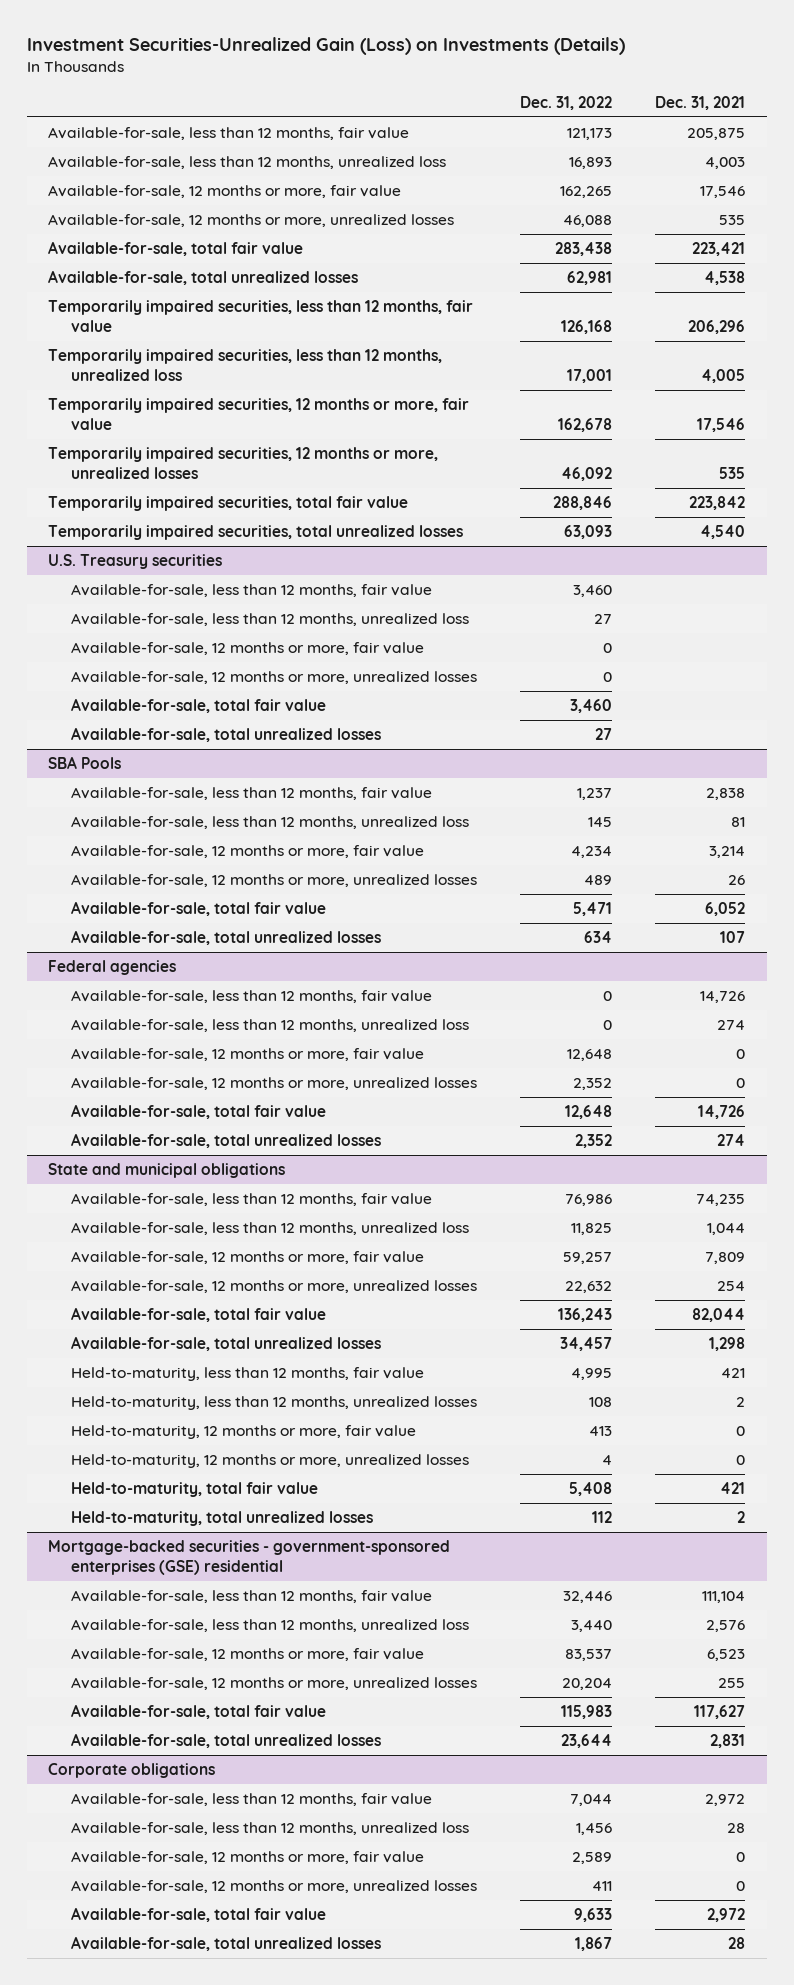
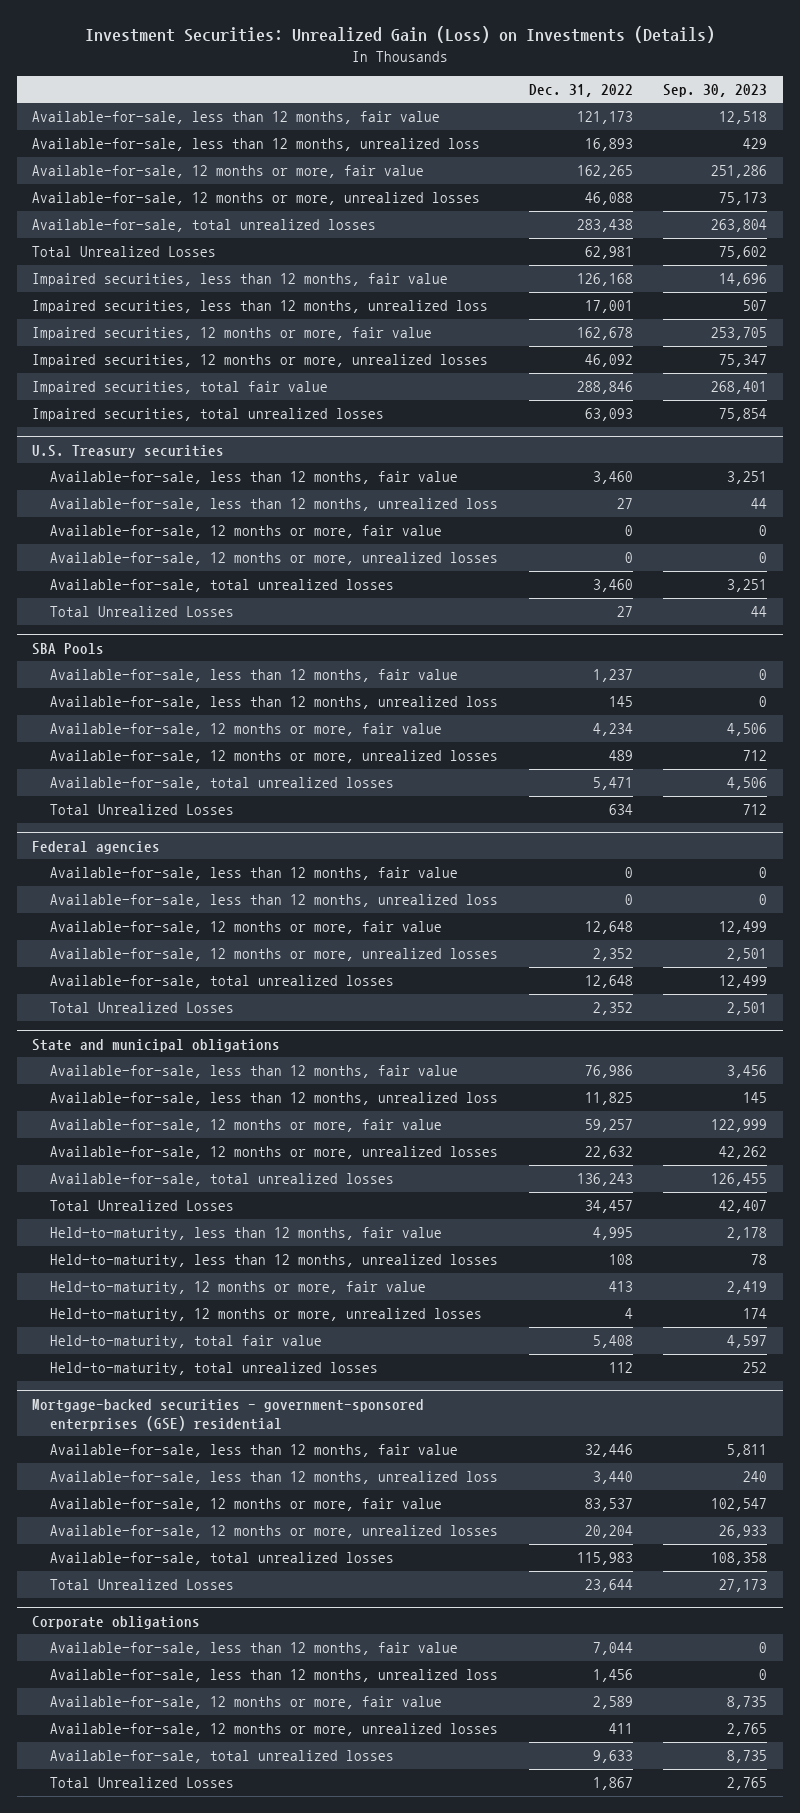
[26,36,625,55] Investment Securities-Unrealized Gain (Loss) on Investments (Details) -> [84,26,715,44] Investment Securities: Unrealized Gain (Loss) on Investments (Details)
[655,95,746,110] Dec. 31, 2021 -> none
none -> [663,83,768,97] Sep. 30, 2023
[48,241,304,257] Available-for-sale, total fair value -> [32,219,377,233] Available-for-sale, total unrealized losses
[48,270,359,286] Available-for-sale, total unrealized losses -> [32,246,217,258] Total Unrealized Losses
[48,300,474,332] Temporarily impaired securities, less than 12 months, fair value -> [32,273,449,287] Impaired securities, less than 12 months, fair value
[48,349,443,381] Temporarily impaired securities, less than 12 months, unrealized loss -> [32,300,489,314] Impaired securities, less than 12 months, unrealized loss
[48,398,470,430] Temporarily impaired securities, 12 months or more, fair value -> [32,327,433,341] Impaired securities, 12 months or more, fair value
[48,447,439,479] Temporarily impaired securities, 12 months or more, unrealized losses -> [32,354,489,368] Impaired securities, 12 months or more, unrealized losses
[48,496,409,512] Temporarily impaired securities, total fair value -> [32,381,329,395] Impaired securities, total fair value
[48,525,464,541] Temporarily impaired securities, total unrealized losses -> [32,408,385,422] Impaired securities, total unrealized losses
[70,698,326,714] Available-for-sale, total fair value -> [50,579,395,593] Available-for-sale, total unrealized losses
[70,727,381,743] Available-for-sale, total unrealized losses -> [50,606,235,618] Total Unrealized Losses
[70,901,326,917] Available-for-sale, total fair value -> [50,777,395,791] Available-for-sale, total unrealized losses
[70,930,381,946] Available-for-sale, total unrealized losses -> [50,804,235,816] Total Unrealized Losses
[70,1104,326,1120] Available-for-sale, total fair value -> [50,975,395,989] Available-for-sale, total unrealized losses
[70,1133,381,1149] Available-for-sale, total unrealized losses -> [50,1002,235,1014] Total Unrealized Losses
[70,1307,326,1323] Available-for-sale, total fair value -> [50,1173,395,1187] Available-for-sale, total unrealized losses
[70,1336,381,1352] Available-for-sale, total unrealized losses -> [50,1200,235,1212] Total Unrealized Losses
[70,1704,326,1720] Available-for-sale, total fair value -> [50,1552,395,1566] Available-for-sale, total unrealized losses
[70,1733,381,1749] Available-for-sale, total unrealized losses -> [50,1579,235,1591] Total Unrealized Losses
[70,1907,326,1923] Available-for-sale, total fair value -> [50,1750,395,1764] Available-for-sale, total unrealized losses
[70,1936,381,1952] Available-for-sale, total unrealized losses -> [50,1777,235,1789] Total Unrealized Losses

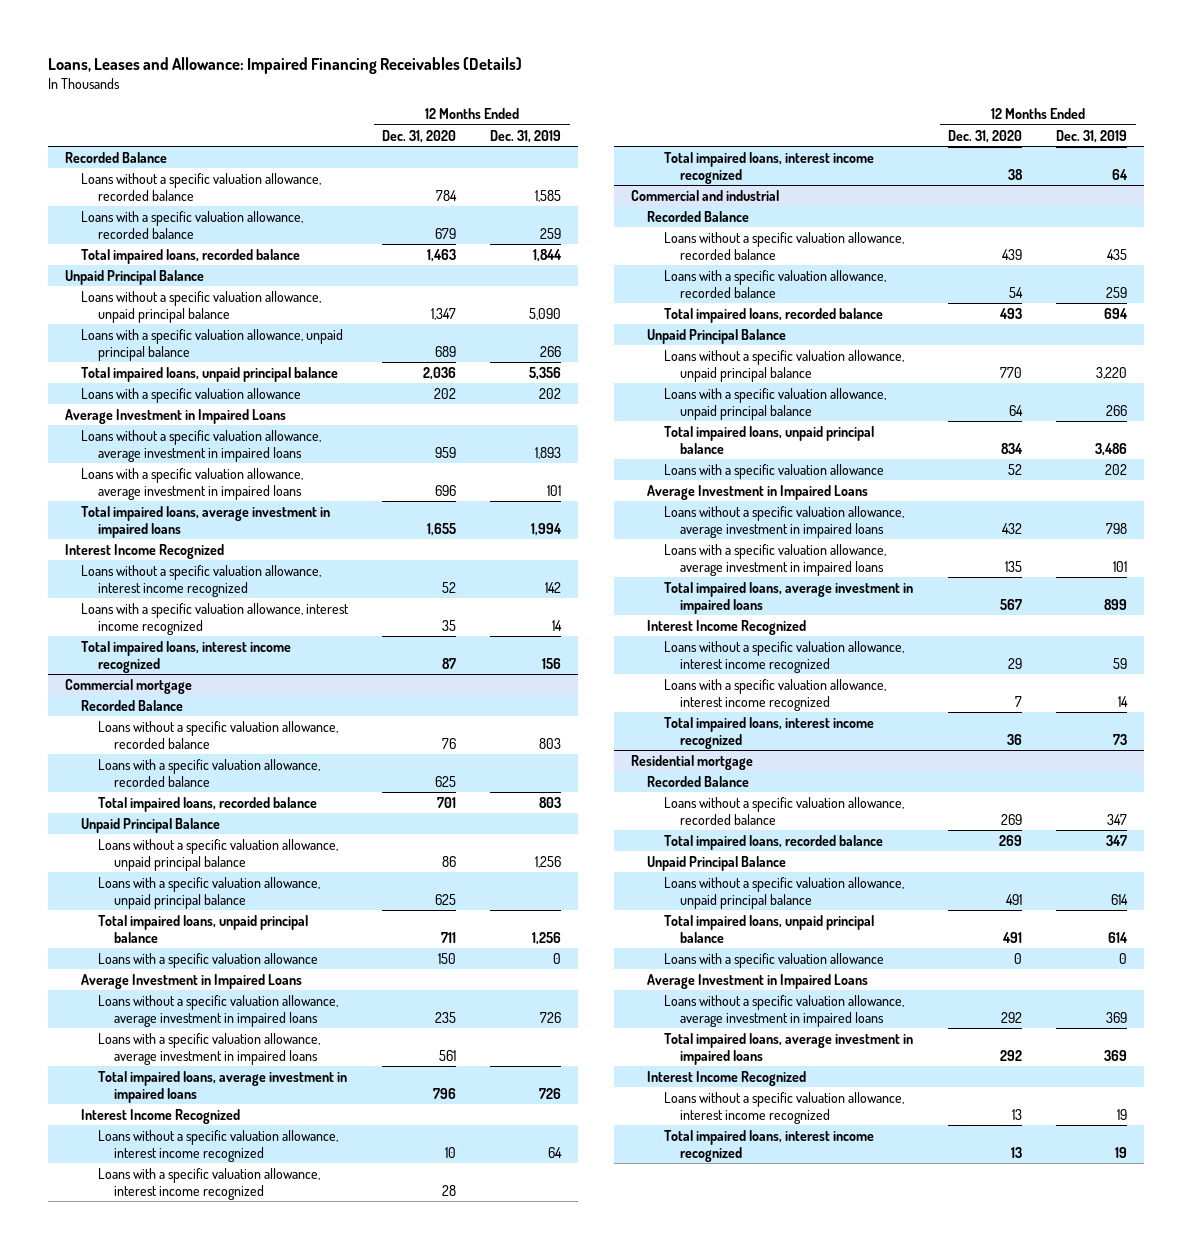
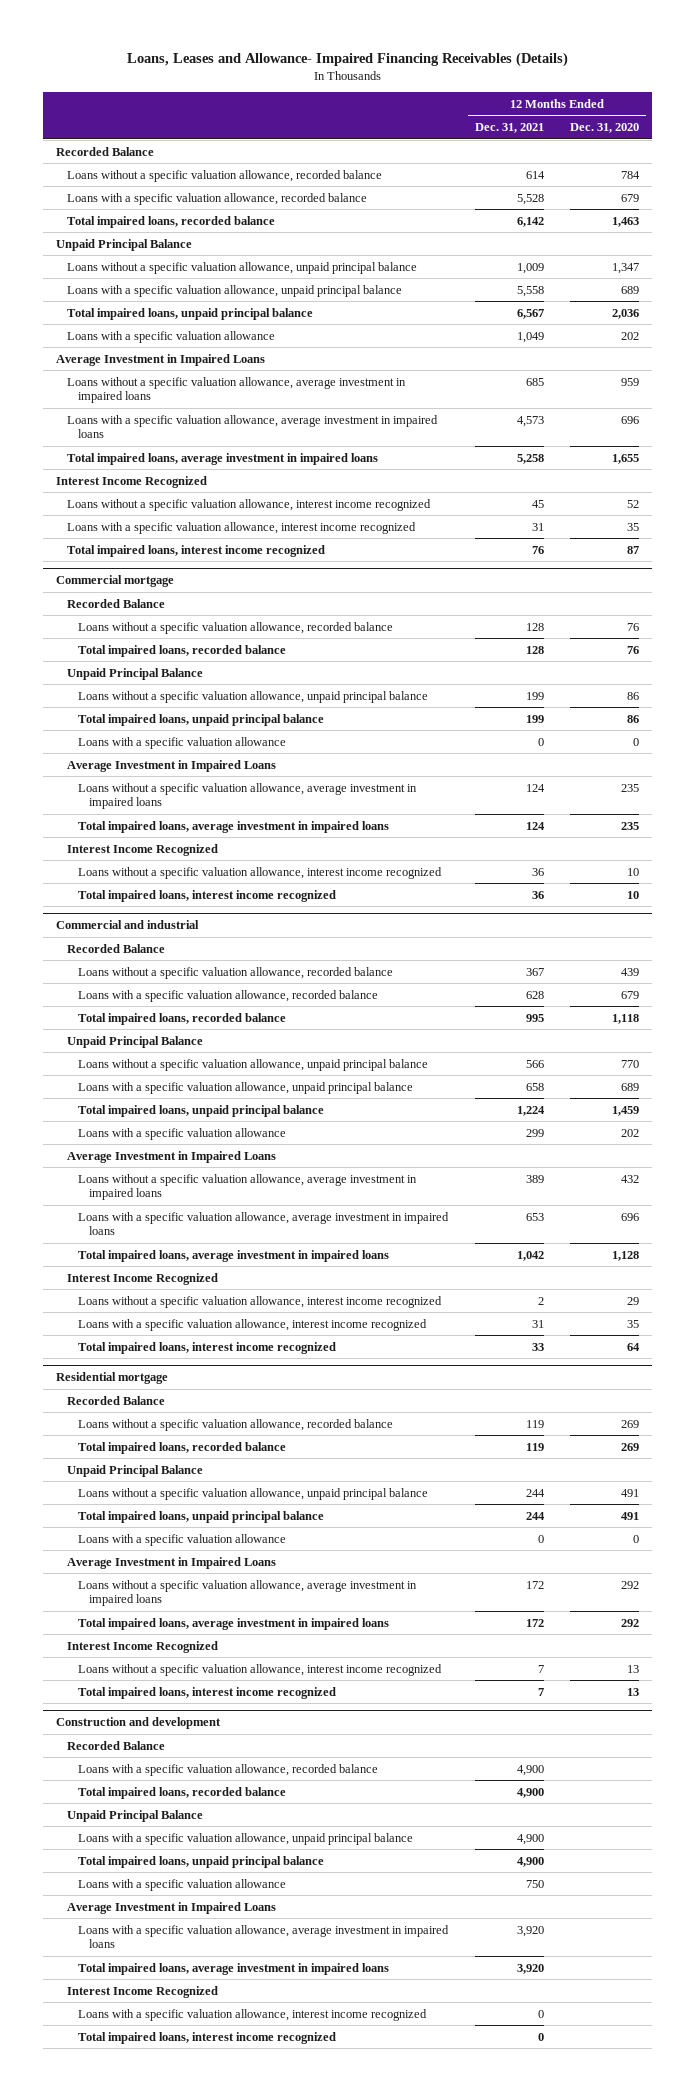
[47,56,522,74] Loans, Leases and Allowance: Impaired Financing Receivables (Details) -> [126,51,568,67] Loans, Leases and Allowance- Impaired Financing Receivables (Details)
[490,129,562,143] Dec. 31, 2019 -> none
none -> [474,123,544,134] Dec. 31, 2021
[97,758,320,787] Loans with a specific valuation allowance, recorded balance -> none
[437,796,457,808] 701 -> [627,645,640,654] 76
[97,876,320,909] Loans with a specific valuation allowance, unpaid principal balance -> none
[441,931,457,943] 711 -> [627,714,640,723] 86
[438,952,457,964] 150 -> [633,737,640,746] 0
[97,1032,320,1065] Loans with a specific valuation allowance, average investment in impaired loans -> none
[433,1087,457,1099] 796 -> [621,821,640,830] 235
[97,1167,320,1200] Loans with a specific valuation allowance, interest income recognized -> none
[1008,168,1024,180] 38 -> [627,890,640,899] 10
[1009,286,1024,298] 54 -> [621,990,640,999] 679
[999,307,1023,319] 493 -> [612,1013,640,1024] 1,118
[1009,404,1024,416] 64 -> [621,1082,640,1091] 689
[1001,442,1024,454] 834 -> [612,1105,640,1116] 1,459
[1008,463,1023,475] 52 -> [621,1128,640,1137] 202
[1005,560,1023,572] 135 -> [621,1212,640,1221] 696
[1000,598,1023,610] 567 -> [612,1250,640,1261] 1,128
[1015,695,1023,707] 7 -> [627,1319,640,1328] 35
[1007,733,1023,745] 36 -> [627,1342,641,1351] 64
none -> [56,1717,222,1730] Construction and development
none -> [67,1740,166,1750] Recorded Balance
none -> [78,1763,379,1776] Loans with a specific valuation allowance, recorded balance
none -> [78,1786,287,1799] Total impaired loans, recorded balance
none -> [67,1809,204,1822] Unpaid Principal Balance
none -> [78,1832,414,1845] Loans with a specific valuation allowance, unpaid principal balance
none -> [78,1855,325,1868] Total impaired loans, unpaid principal balance
none -> [78,1878,287,1891] Loans with a specific valuation allowance
none -> [67,1901,277,1914] Average Investment in Impaired Loans
none -> [78,1924,450,1949] Loans with a specific valuation allowance, average investment in impaired loans
none -> [78,1962,390,1975] Total impaired loans, average investment in impaired loans
none -> [67,1985,219,1998] Interest Income Recognized
none -> [78,2008,428,2021] Loans with a specific valuation allowance, interest income recognized
none -> [78,2031,337,2044] Total impaired loans, interest income recognized

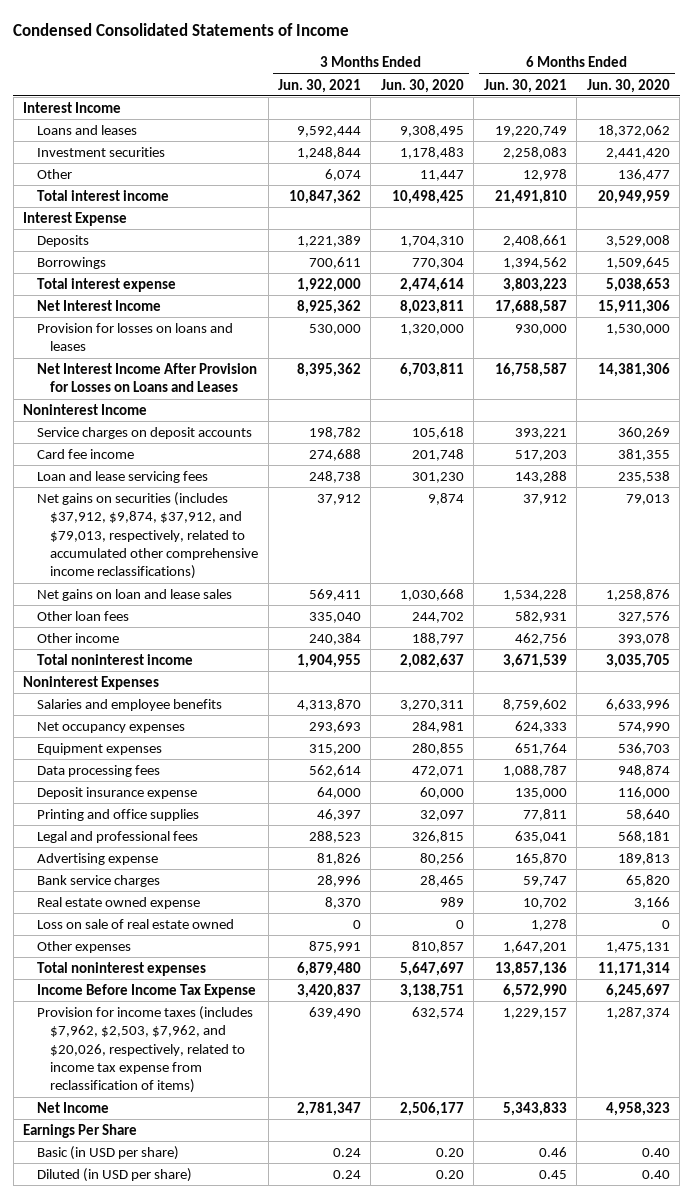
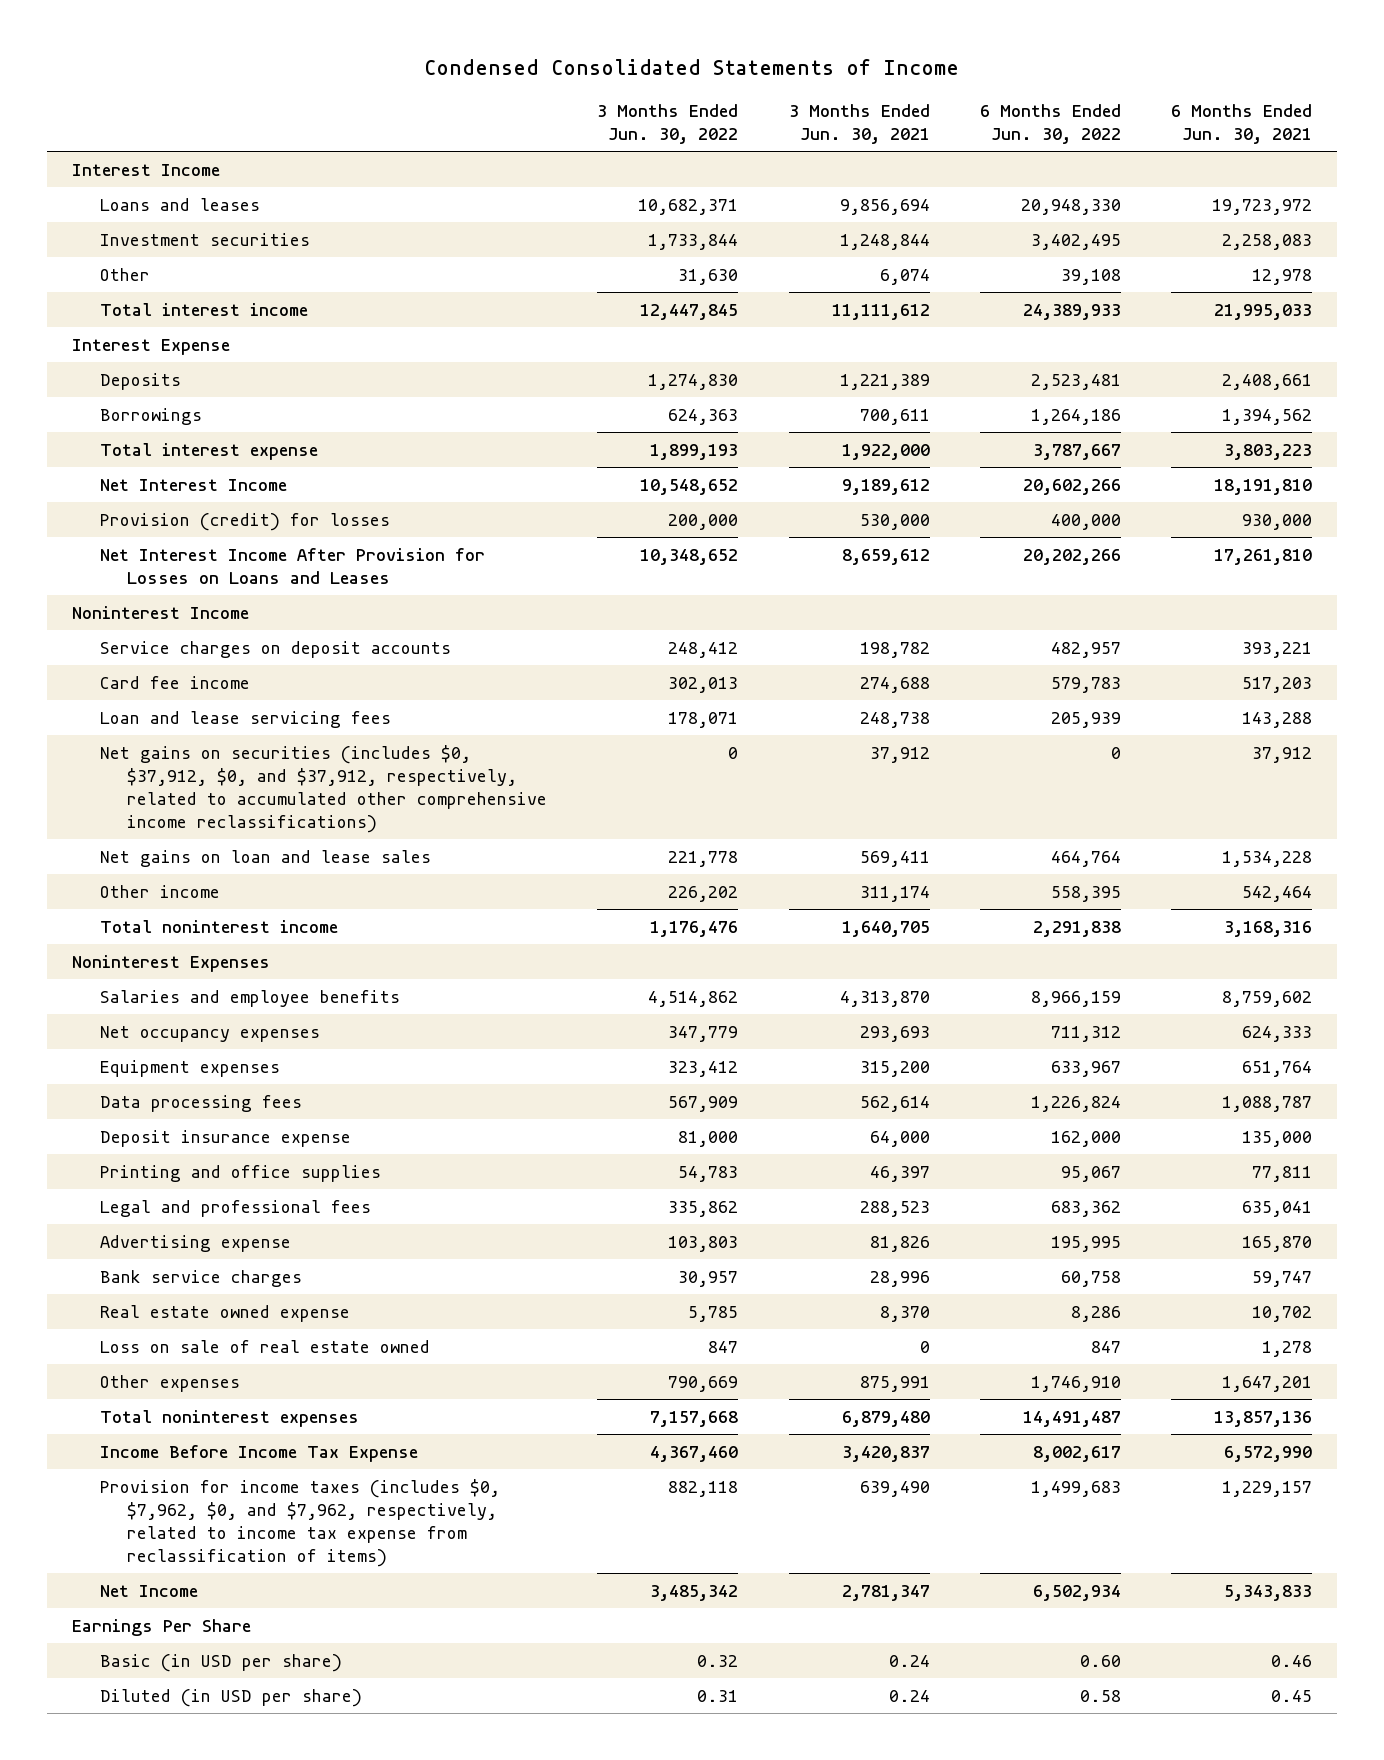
[380,78,464,93] Jun. 30, 2020 -> none
[586,78,670,93] Jun. 30, 2020 -> none
none -> [597,103,739,145] 3 Months Ended Jun. 30, 2022
none -> [979,103,1121,145] 6 Months Ended Jun. 30, 2022
[297,125,362,137] 9,592,444 -> [839,198,930,215] 9,856,694
[494,125,567,137] 19,220,749 -> [1211,198,1312,215] 19,723,972
[289,189,362,204] 10,847,362 -> [831,303,930,320] 11,111,612
[494,189,567,204] 21,491,810 -> [1213,303,1312,320] 21,995,033
[297,299,362,314] 8,925,362 -> [841,478,930,495] 9,189,612
[494,299,567,314] 17,688,587 -> [1213,478,1312,495] 18,191,810
[36,322,233,352] Provision for losses on loans and leases -> [99,512,390,531] Provision (credit) for losses
[297,362,362,377] 8,395,362 -> [841,548,930,565] 8,659,612
[494,362,567,377] 16,758,587 -> [1213,548,1312,565] 17,261,810
[36,491,259,580] Net gains on securities (includes $37,912, $9,874, $37,912, and $79,013, respectively, related to accumulated other comprehensive income reclassifications) -> [99,744,548,833] Net gains on securities (includes $0, $37,912, $0, and $37,912, respectively, related to accumulated other comprehensive income reclassifications)
[36,610,129,621] Other loan fees -> none
[309,632,362,645] 240,384 -> [859,885,930,902] 311,174
[514,632,567,645] 462,756 -> [1241,885,1312,902] 542,464
[297,653,362,668] 1,904,955 -> [841,920,930,937] 1,640,705
[502,653,567,668] 3,671,539 -> [1223,920,1312,937] 3,168,316
[36,1005,253,1094] Provision for income taxes (includes $7,962, $2,503, $7,962, and $20,026, respectively, related to income tax expense from reclassification of items) -> [99,1478,500,1567] Provision for income taxes (includes $0, $7,962, $0, and $7,962, respectively, related to income tax expense from reclassification of items)

